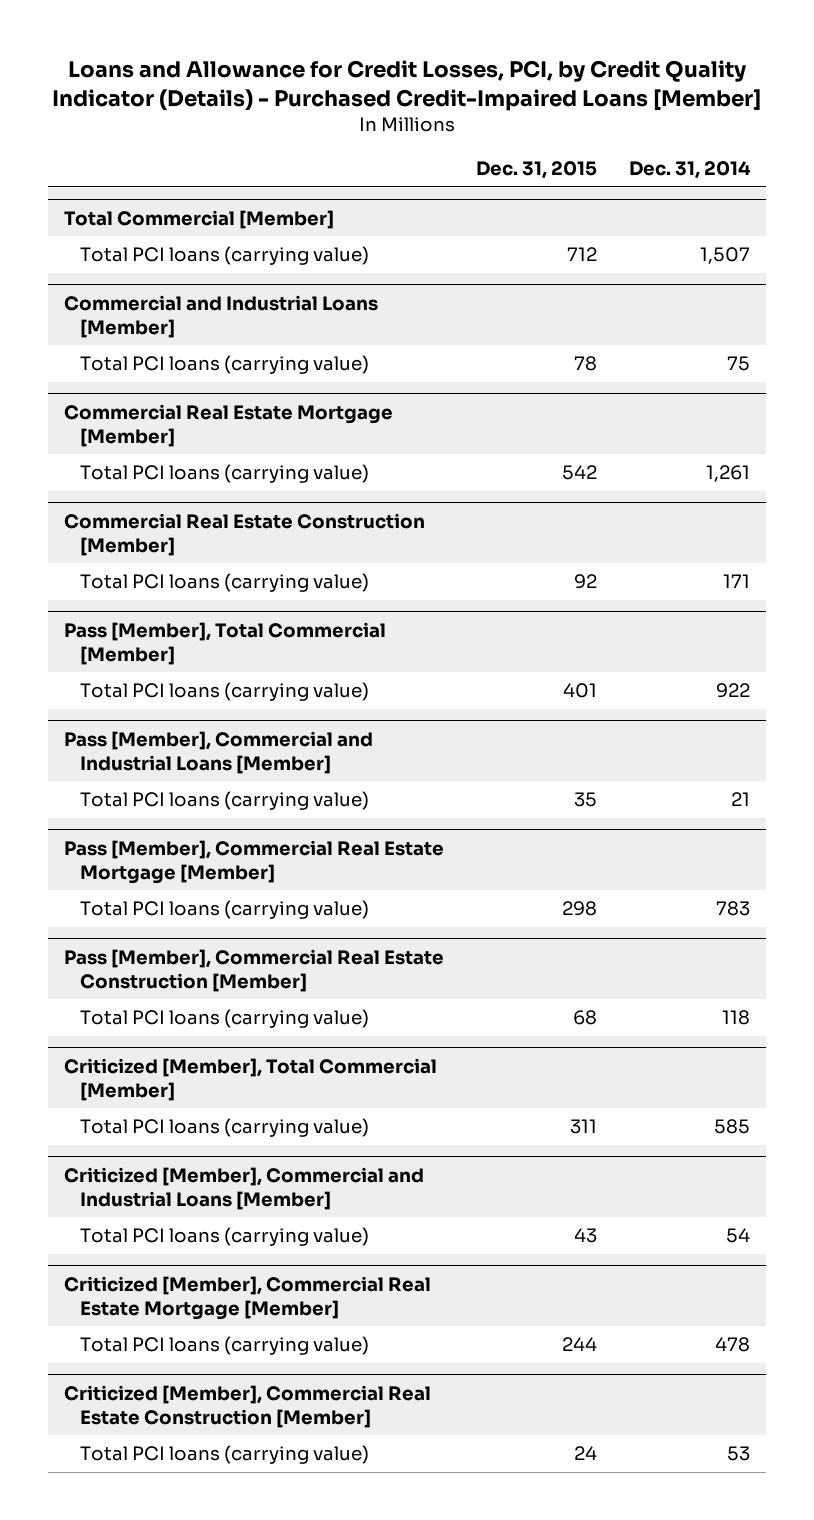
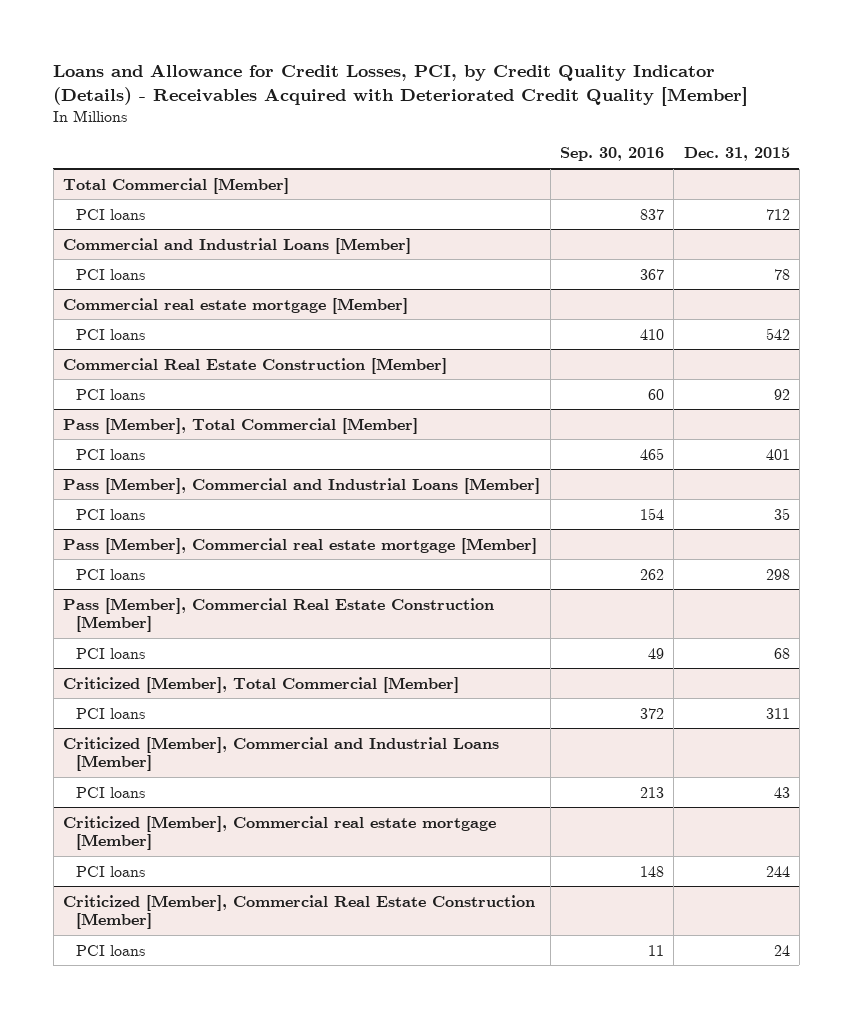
[51,60,761,112] Loans and Allowance for Credit Losses, PCI, by Credit Quality Indicator (Details) - Purchased Credit-Impaired Loans [Member] -> [53,64,749,107] Loans and Allowance for Credit Losses, PCI, by Credit Quality Indicator (Details) - Receivables Acquired with Deteriorated Credit Quality [Member]
[628,161,751,180] Dec. 31, 2014 -> none
none -> [559,147,664,162] Sep. 30, 2016
[79,246,369,266] Total PCI loans (carrying value) -> [76,208,146,220] PCI loans
[79,355,369,375] Total PCI loans (carrying value) -> [76,268,146,280] PCI loans
[64,403,394,447] Commercial Real Estate Mortgage [Member] -> [63,297,409,314] Commercial real estate mortgage [Member]
[79,464,369,484] Total PCI loans (carrying value) -> [76,328,146,340] PCI loans
[79,573,369,593] Total PCI loans (carrying value) -> [76,388,146,400] PCI loans
[79,682,369,702] Total PCI loans (carrying value) -> [76,448,146,460] PCI loans
[79,791,369,811] Total PCI loans (carrying value) -> [76,508,146,520] PCI loans
[64,839,445,884] Pass [Member], Commercial Real Estate Mortgage [Member] -> [63,537,538,554] Pass [Member], Commercial real estate mortgage [Member]
[79,900,369,920] Total PCI loans (carrying value) -> [76,568,146,580] PCI loans
[79,1009,369,1029] Total PCI loans (carrying value) -> [76,647,146,659] PCI loans
[79,1118,369,1138] Total PCI loans (carrying value) -> [76,707,146,719] PCI loans
[79,1227,369,1247] Total PCI loans (carrying value) -> [76,786,146,798] PCI loans
[64,1275,432,1320] Criticized [Member], Commercial Real Estate Mortgage [Member] -> [63,815,497,850] Criticized [Member], Commercial real estate mortgage [Member]
[79,1336,369,1356] Total PCI loans (carrying value) -> [76,865,146,877] PCI loans
[79,1445,369,1465] Total PCI loans (carrying value) -> [76,944,146,956] PCI loans

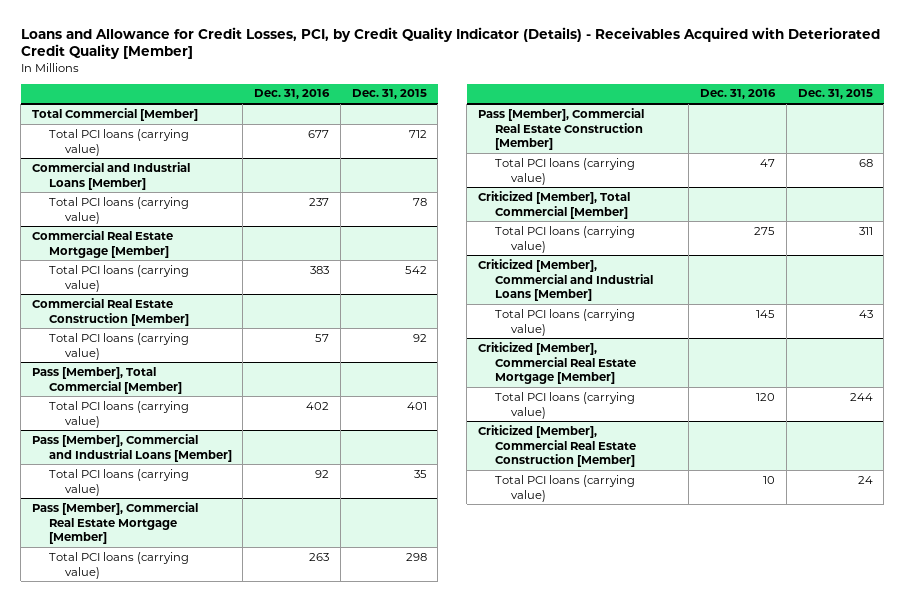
[559,147,664,162] Sep. 30, 2016 -> none
none -> [254,89,331,100] Dec. 31, 2016
[76,208,146,220] PCI loans -> [48,128,189,156] Total PCI loans (carrying value)
[76,268,146,280] PCI loans -> [48,196,189,224] Total PCI loans (carrying value)
[63,297,409,314] Commercial real estate mortgage [Member] -> [31,229,173,258] Commercial Real Estate Mortgage [Member]
[76,328,146,340] PCI loans -> [48,264,189,292] Total PCI loans (carrying value)
[76,388,146,400] PCI loans -> [48,332,189,360] Total PCI loans (carrying value)
[76,448,146,460] PCI loans -> [48,400,189,428] Total PCI loans (carrying value)
[76,508,146,520] PCI loans -> [48,468,189,496] Total PCI loans (carrying value)
[63,537,538,554] Pass [Member], Commercial real estate mortgage [Member] -> [31,501,198,545] Pass [Member], Commercial Real Estate Mortgage [Member]
[76,568,146,580] PCI loans -> [48,551,189,579] Total PCI loans (carrying value)
[76,647,146,659] PCI loans -> [494,157,635,185] Total PCI loans (carrying value)
[76,707,146,719] PCI loans -> [494,225,635,253] Total PCI loans (carrying value)
[76,786,146,798] PCI loans -> [494,308,635,336] Total PCI loans (carrying value)
[63,815,497,850] Criticized [Member], Commercial real estate mortgage [Member] -> [477,341,636,385] Criticized [Member], Commercial Real Estate Mortgage [Member]
[76,865,146,877] PCI loans -> [494,391,635,419] Total PCI loans (carrying value)
[76,944,146,956] PCI loans -> [494,474,635,502] Total PCI loans (carrying value)

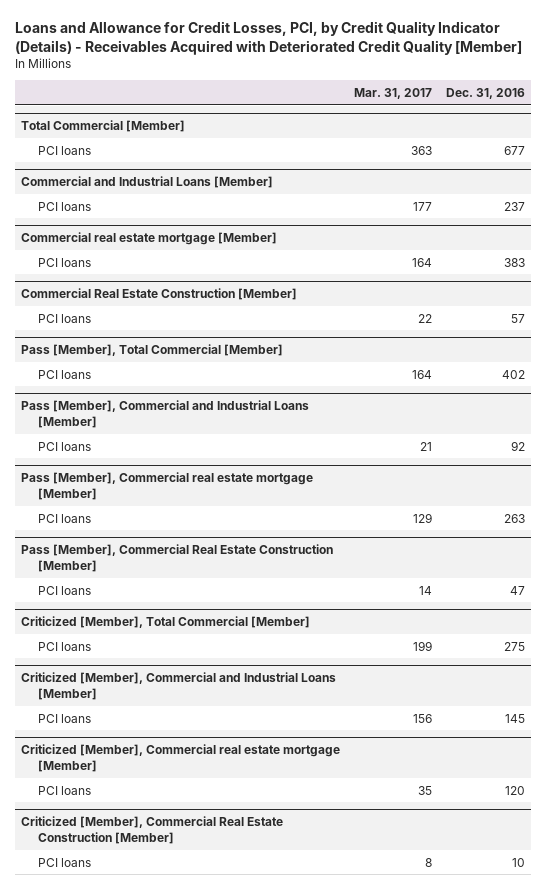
[351,89,427,100] Dec. 31, 2015 -> none
none -> [354,88,433,100] Mar. 31, 2017
[48,128,189,156] Total PCI loans (carrying value) -> [38,145,92,155] PCI loans
[48,196,189,224] Total PCI loans (carrying value) -> [38,201,92,211] PCI loans
[31,229,173,258] Commercial Real Estate Mortgage [Member] -> [21,232,278,246] Commercial real estate mortgage [Member]
[48,264,189,292] Total PCI loans (carrying value) -> [38,257,92,267] PCI loans
[48,332,189,360] Total PCI loans (carrying value) -> [38,313,92,323] PCI loans
[48,400,189,428] Total PCI loans (carrying value) -> [38,369,92,379] PCI loans
[48,468,189,496] Total PCI loans (carrying value) -> [38,441,92,451] PCI loans
[31,501,198,545] Pass [Member], Commercial Real Estate Mortgage [Member] -> [21,472,314,500] Pass [Member], Commercial real estate mortgage [Member]
[48,551,189,579] Total PCI loans (carrying value) -> [38,513,92,523] PCI loans
[494,157,635,185] Total PCI loans (carrying value) -> [38,585,92,595] PCI loans
[494,225,635,253] Total PCI loans (carrying value) -> [38,641,92,651] PCI loans
[494,308,635,336] Total PCI loans (carrying value) -> [38,713,92,723] PCI loans
[477,341,636,385] Criticized [Member], Commercial Real Estate Mortgage [Member] -> [21,744,341,772] Criticized [Member], Commercial real estate mortgage [Member]
[494,391,635,419] Total PCI loans (carrying value) -> [38,785,92,795] PCI loans
[494,474,635,502] Total PCI loans (carrying value) -> [38,857,92,867] PCI loans

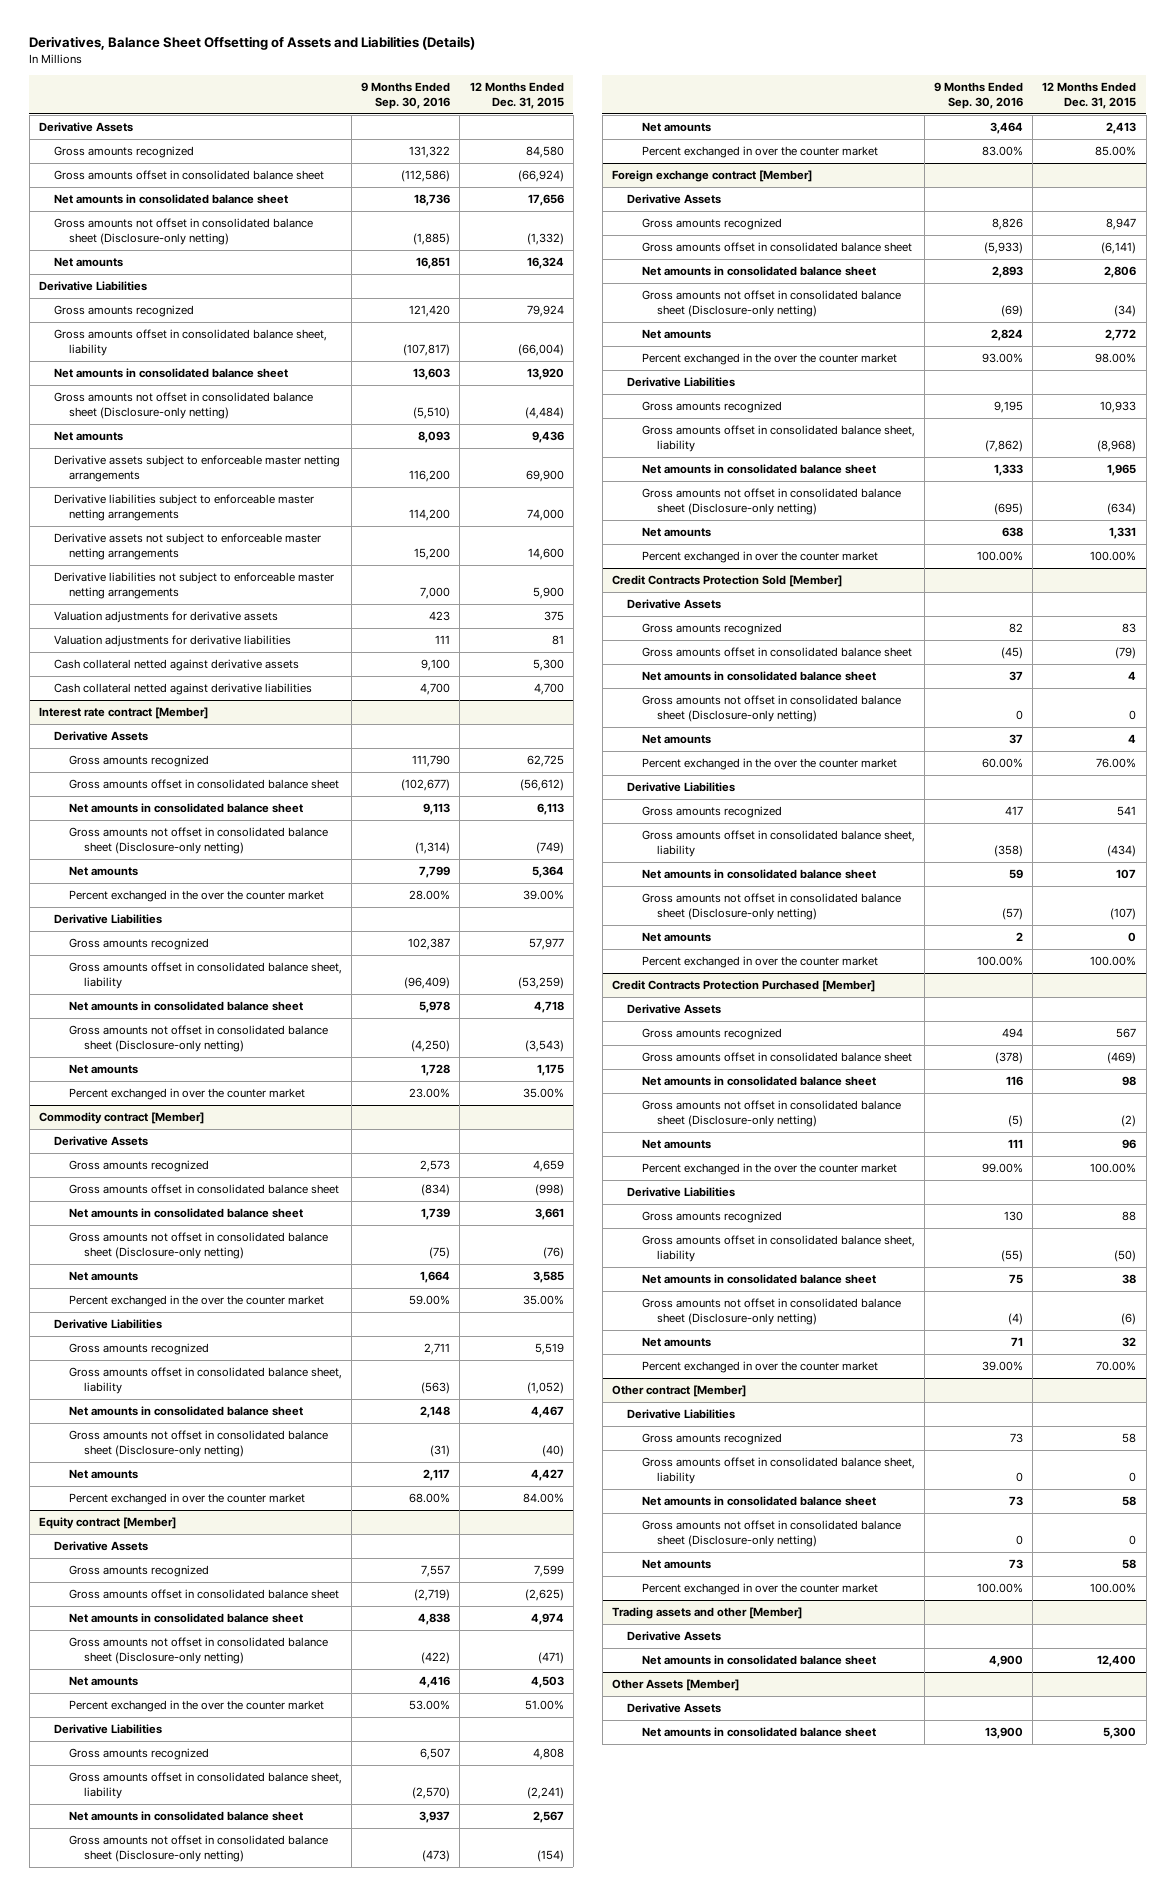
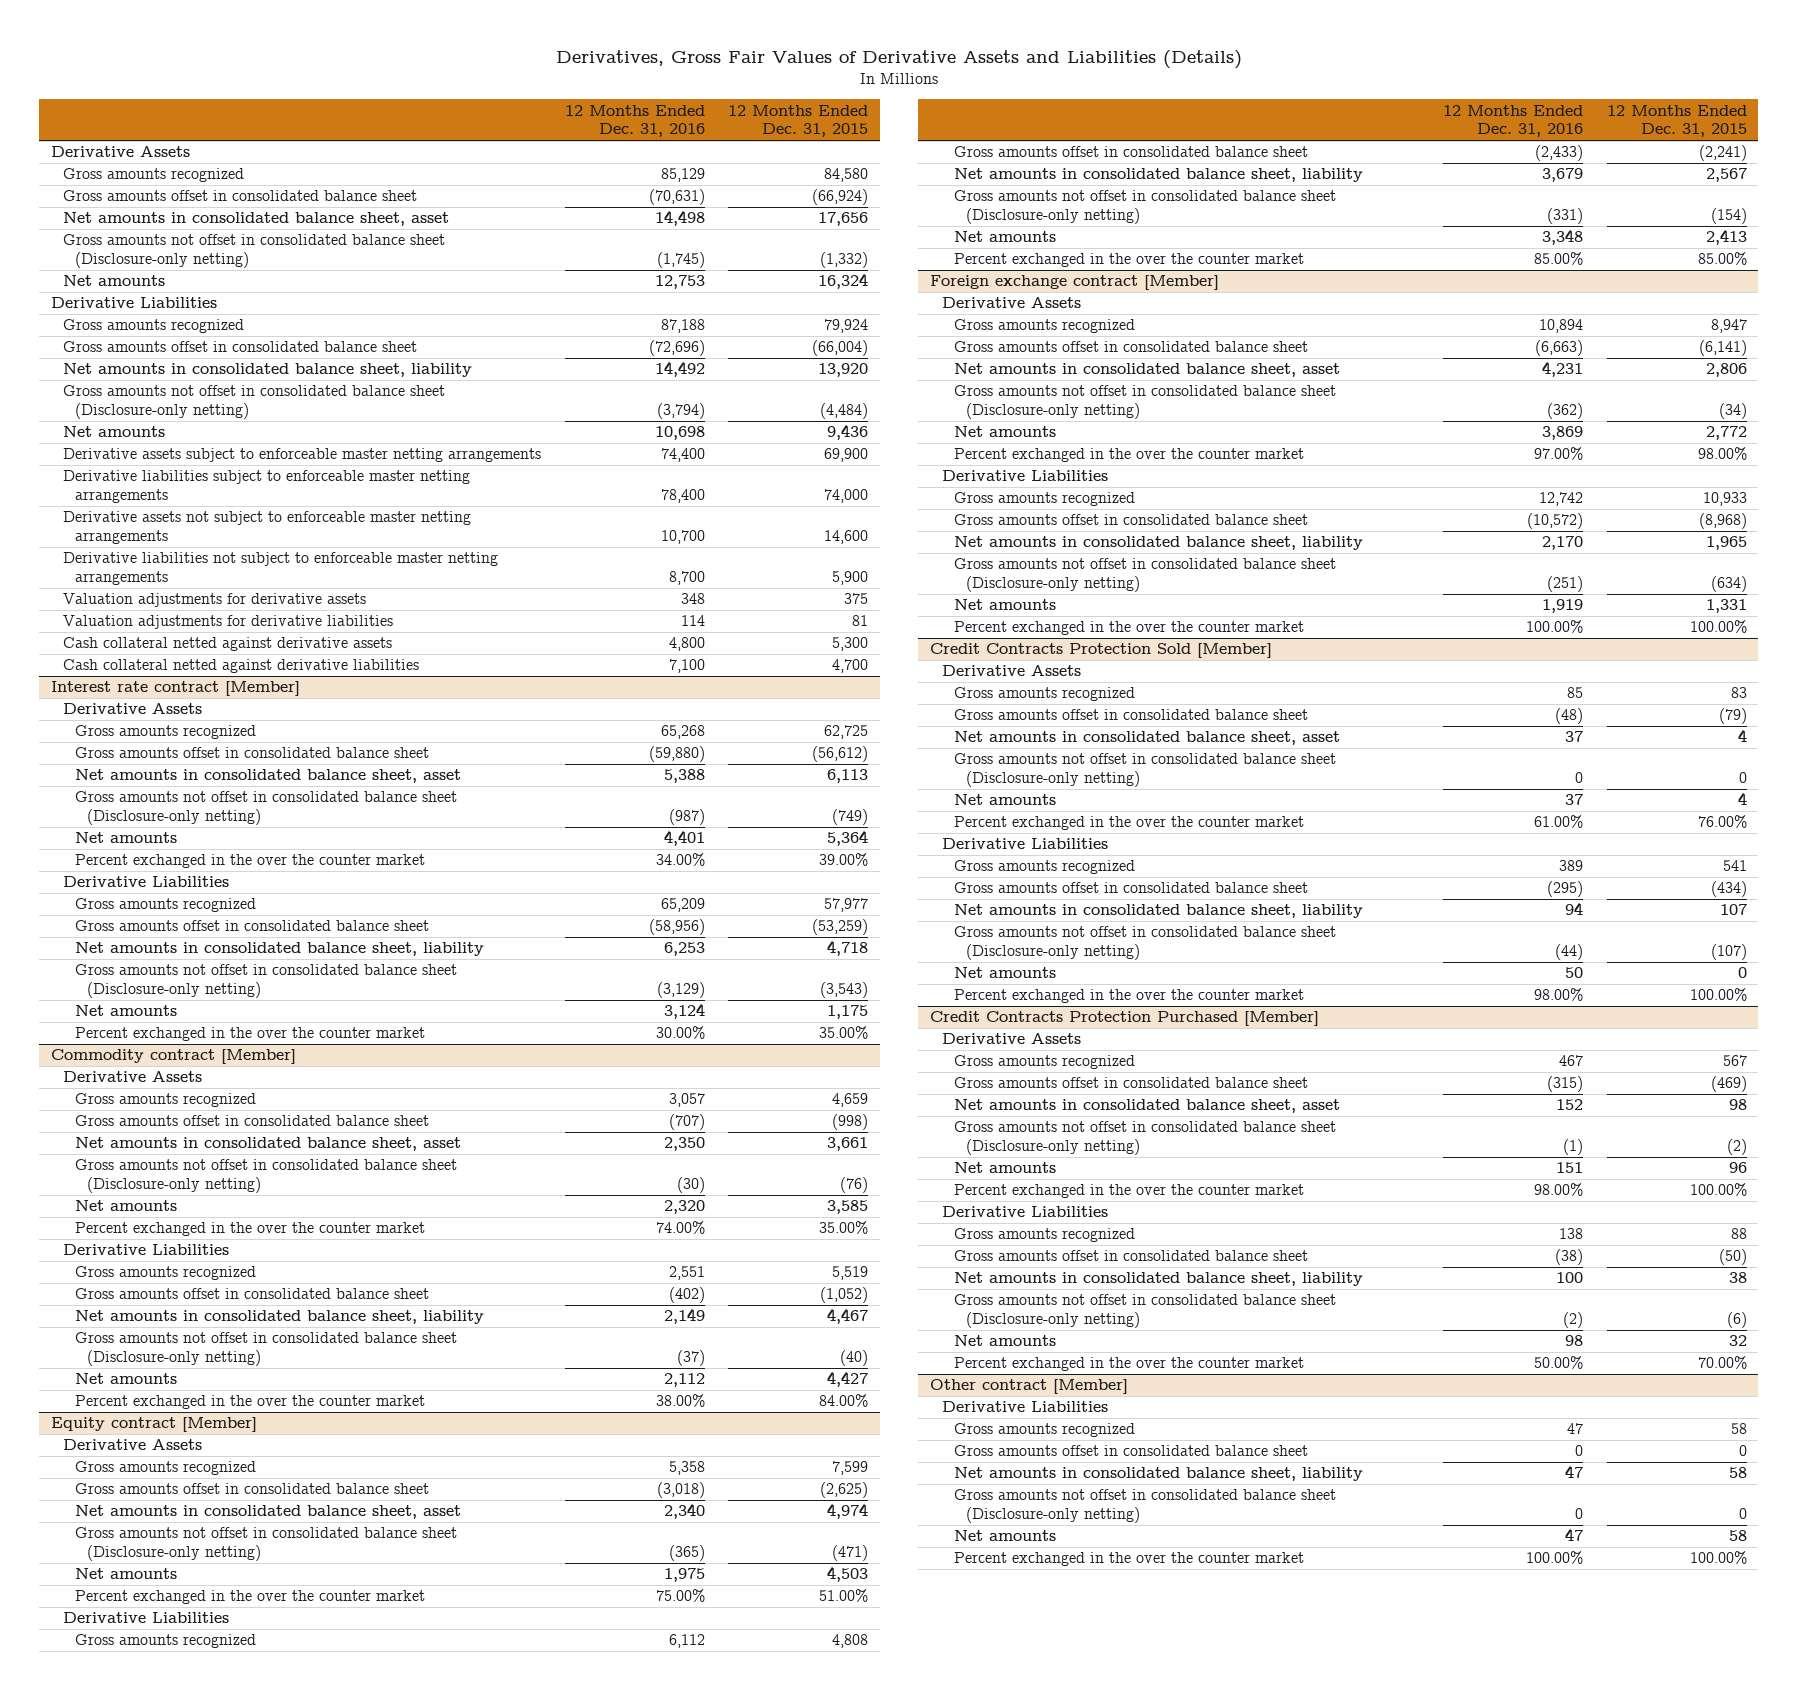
[29,36,476,51] Derivatives, Balance Sheet Offsetting of Assets and Liabilities (Details) -> [555,50,1242,70] Derivatives, Gross Fair Values of Derivative Assets and Liabilities (Details)
[361,81,451,109] 9 Months Ended Sep. 30, 2016 -> none
none -> [564,104,705,138] 12 Months Ended Dec. 31, 2016
[54,194,289,205] Net amounts in consolidated balance sheet -> [63,212,450,227] Net amounts in consolidated balance sheet, asset
[54,329,328,357] Gross amounts offset in consolidated balance sheet, liability -> [63,341,418,353] Gross amounts offset in consolidated balance sheet
[54,368,289,379] Net amounts in consolidated balance sheet -> [63,363,473,378] Net amounts in consolidated balance sheet, liability
[68,803,303,814] Net amounts in consolidated balance sheet -> [75,769,462,784] Net amounts in consolidated balance sheet, asset
[68,962,342,990] Gross amounts offset in consolidated balance sheet, liability -> [75,920,430,932] Gross amounts offset in consolidated balance sheet
[68,1001,303,1012] Net amounts in consolidated balance sheet -> [75,942,485,957] Net amounts in consolidated balance sheet, liability
[68,1088,305,1101] Percent exchanged in over the counter market -> [75,1027,426,1042] Percent exchanged in the over the counter market
[68,1208,303,1219] Net amounts in consolidated balance sheet -> [75,1137,462,1152] Net amounts in consolidated balance sheet, asset
[68,1367,342,1395] Gross amounts offset in consolidated balance sheet, liability -> [75,1288,430,1300] Gross amounts offset in consolidated balance sheet
[68,1406,303,1417] Net amounts in consolidated balance sheet -> [75,1310,485,1325] Net amounts in consolidated balance sheet, liability
[68,1493,305,1506] Percent exchanged in over the counter market -> [75,1395,426,1410] Percent exchanged in the over the counter market
[68,1613,303,1624] Net amounts in consolidated balance sheet -> [75,1505,462,1520] Net amounts in consolidated balance sheet, asset
[68,1772,342,1800] Gross amounts offset in consolidated balance sheet, liability -> [953,146,1308,158] Gross amounts offset in consolidated balance sheet
[68,1811,303,1822] Net amounts in consolidated balance sheet -> [953,168,1363,183] Net amounts in consolidated balance sheet, liability
[641,146,878,159] Percent exchanged in over the counter market -> [953,253,1304,268] Percent exchanged in the over the counter market
[641,266,876,277] Net amounts in consolidated balance sheet -> [953,363,1340,378] Net amounts in consolidated balance sheet, asset
[641,425,915,453] Gross amounts offset in consolidated balance sheet, liability -> [953,514,1308,526] Gross amounts offset in consolidated balance sheet
[641,464,876,475] Net amounts in consolidated balance sheet -> [953,536,1363,551] Net amounts in consolidated balance sheet, liability
[641,551,878,564] Percent exchanged in over the counter market -> [953,621,1304,636] Percent exchanged in the over the counter market
[641,671,876,682] Net amounts in consolidated balance sheet -> [953,731,1340,746] Net amounts in consolidated balance sheet, asset
[641,830,915,858] Gross amounts offset in consolidated balance sheet, liability -> [953,882,1308,894] Gross amounts offset in consolidated balance sheet
[641,869,876,880] Net amounts in consolidated balance sheet -> [953,904,1363,919] Net amounts in consolidated balance sheet, liability
[641,956,878,969] Percent exchanged in over the counter market -> [953,989,1304,1004] Percent exchanged in the over the counter market
[641,1076,876,1087] Net amounts in consolidated balance sheet -> [953,1099,1340,1114] Net amounts in consolidated balance sheet, asset
[641,1235,915,1263] Gross amounts offset in consolidated balance sheet, liability -> [953,1250,1308,1262] Gross amounts offset in consolidated balance sheet
[641,1274,876,1285] Net amounts in consolidated balance sheet -> [953,1272,1363,1287] Net amounts in consolidated balance sheet, liability
[641,1361,878,1374] Percent exchanged in over the counter market -> [953,1357,1304,1372] Percent exchanged in the over the counter market
[641,1457,915,1485] Gross amounts offset in consolidated balance sheet, liability -> [953,1445,1308,1457] Gross amounts offset in consolidated balance sheet
[641,1496,876,1507] Net amounts in consolidated balance sheet -> [953,1467,1363,1482] Net amounts in consolidated balance sheet, liability
[611,1607,802,1620] Trading assets and other [Member] -> none
[626,1631,721,1642] Derivative Assets -> none
[641,1655,876,1666] Net amounts in consolidated balance sheet -> none
[611,1679,739,1692] Other Assets [Member] -> none
[626,1703,721,1714] Derivative Assets -> none
[641,1727,876,1738] Net amounts in consolidated balance sheet -> none
[641,1583,878,1596] Percent exchanged in over the counter market -> [953,1552,1304,1567] Percent exchanged in the over the counter market

